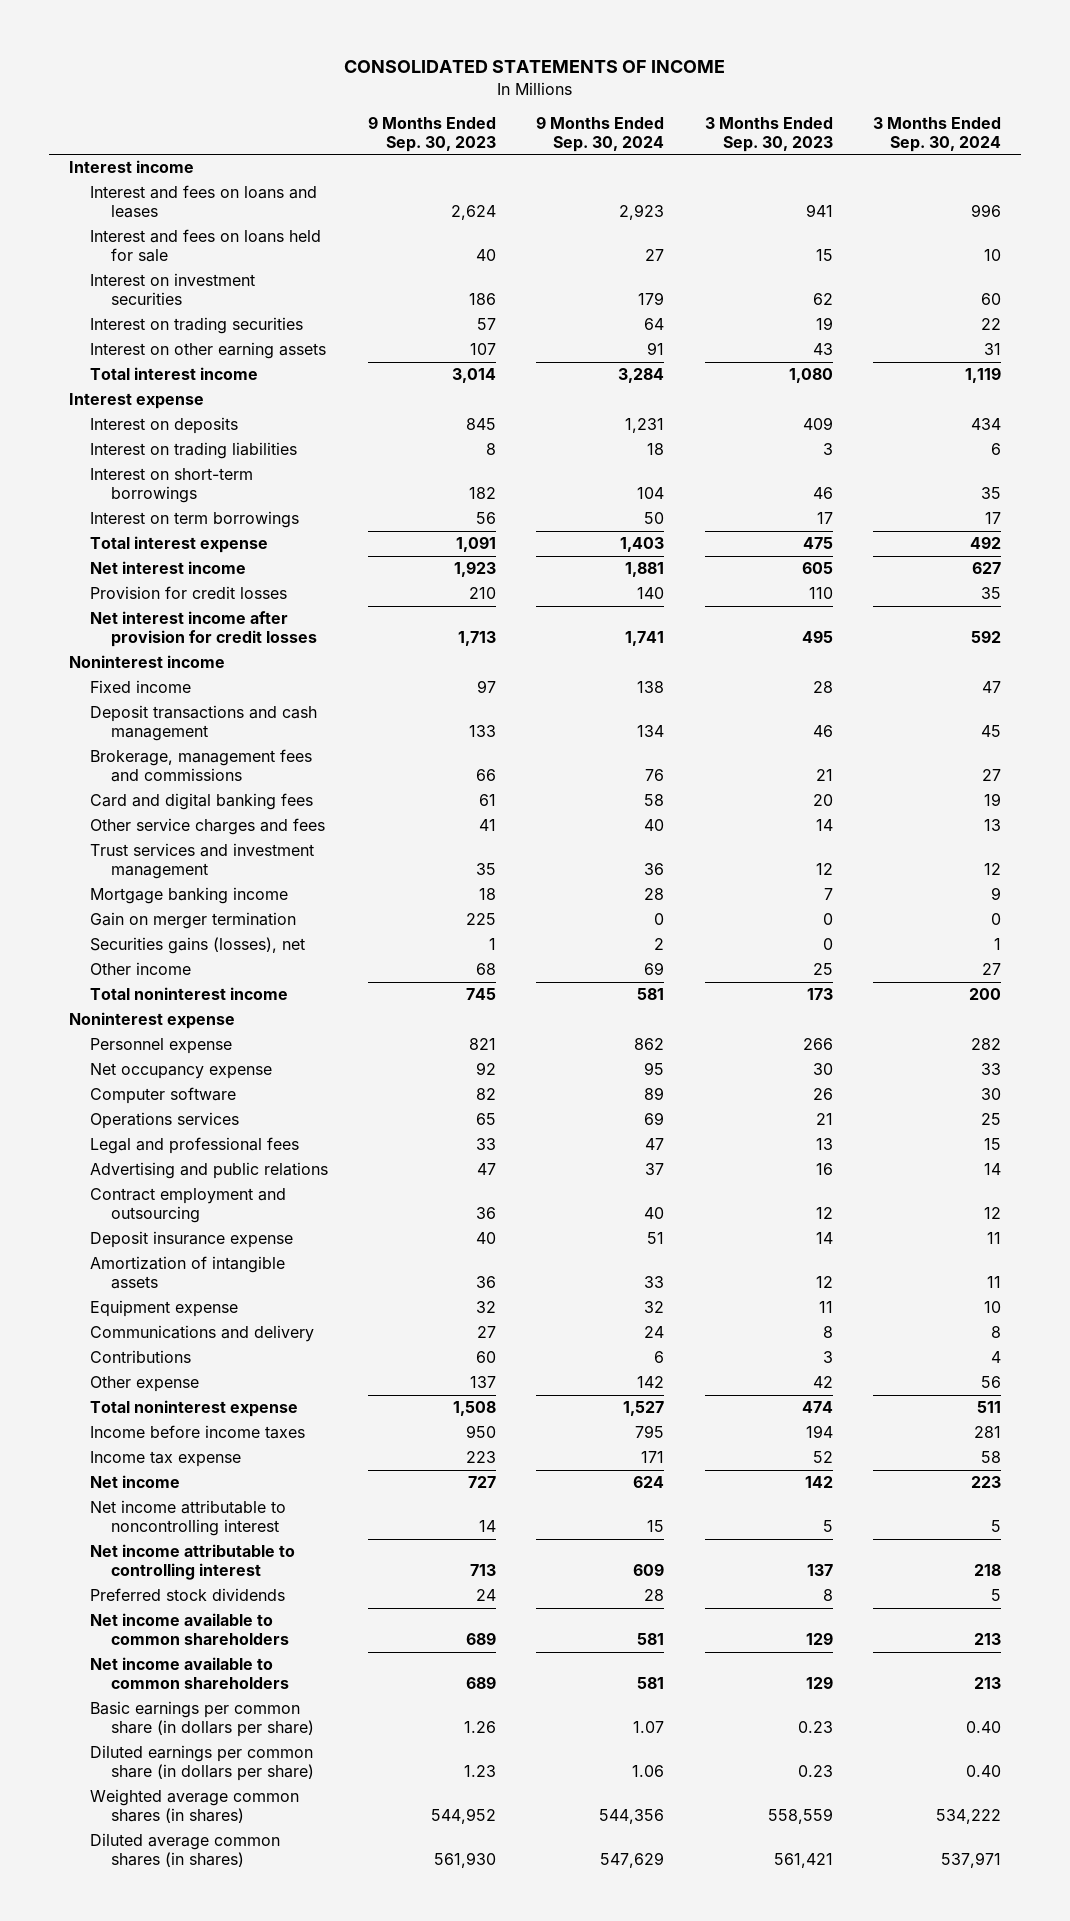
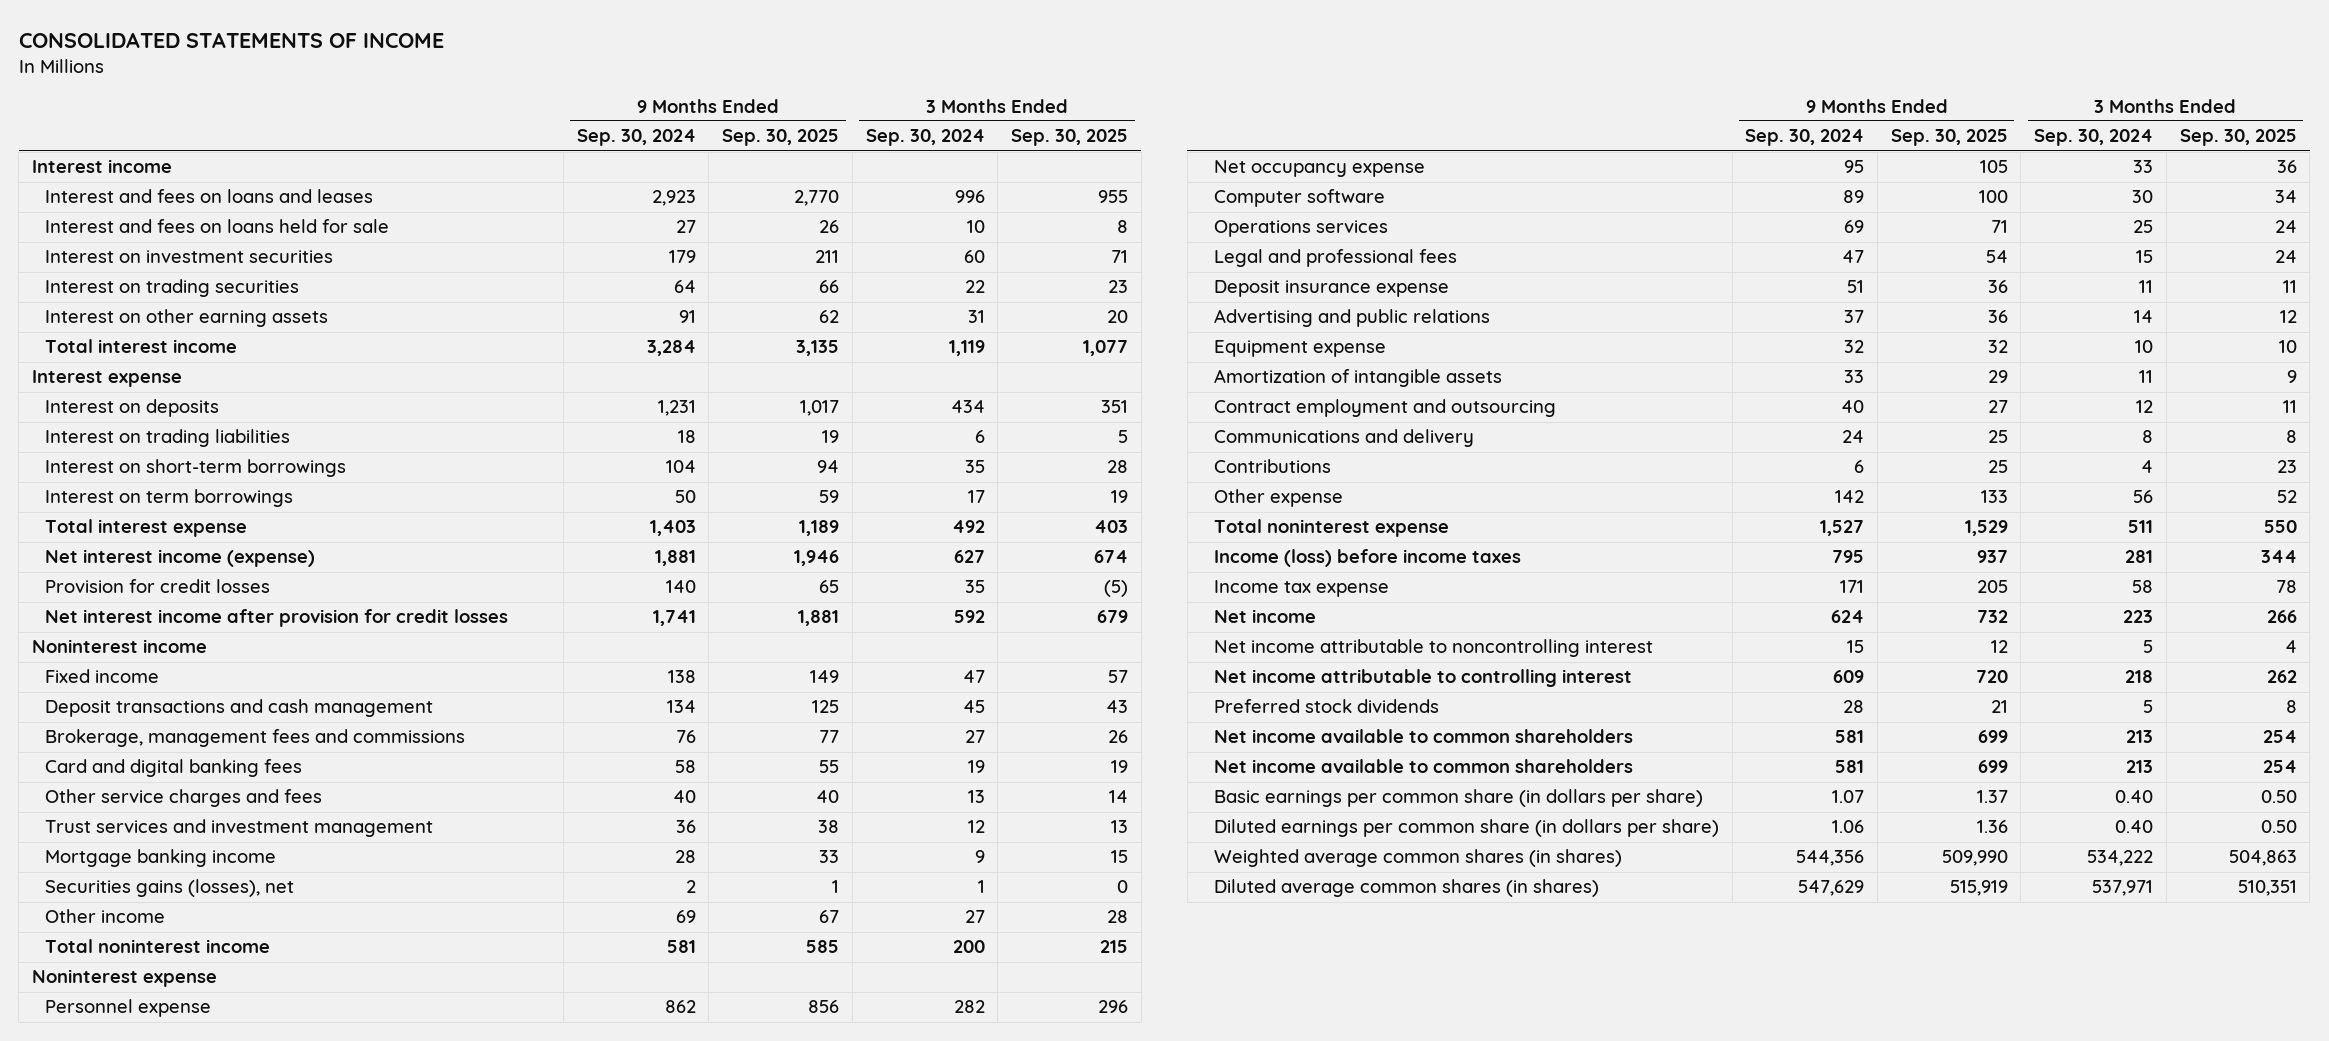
[368,115,497,152] 9 Months Ended Sep. 30, 2023 -> none
[704,116,833,152] 3 Months Ended Sep. 30, 2023 -> none
none -> [722,129,840,147] Sep. 30, 2025
none -> [1010,129,1128,147] Sep. 30, 2025
[89,561,246,575] Net interest income -> [45,549,316,568] Net interest income (expense)
[89,912,296,930] Gain on merger termination -> none
[89,1162,328,1180] Advertising and public relations -> [1213,309,1490,328] Advertising and public relations
[89,1256,285,1290] Amortization of intangible assets -> [1213,369,1502,388] Amortization of intangible assets
[89,1188,286,1224] Contract employment and outsourcing -> [1213,399,1556,418] Contract employment and outsourcing
[89,1425,305,1440] Income before income taxes -> [1213,549,1521,568] Income (loss) before income taxes

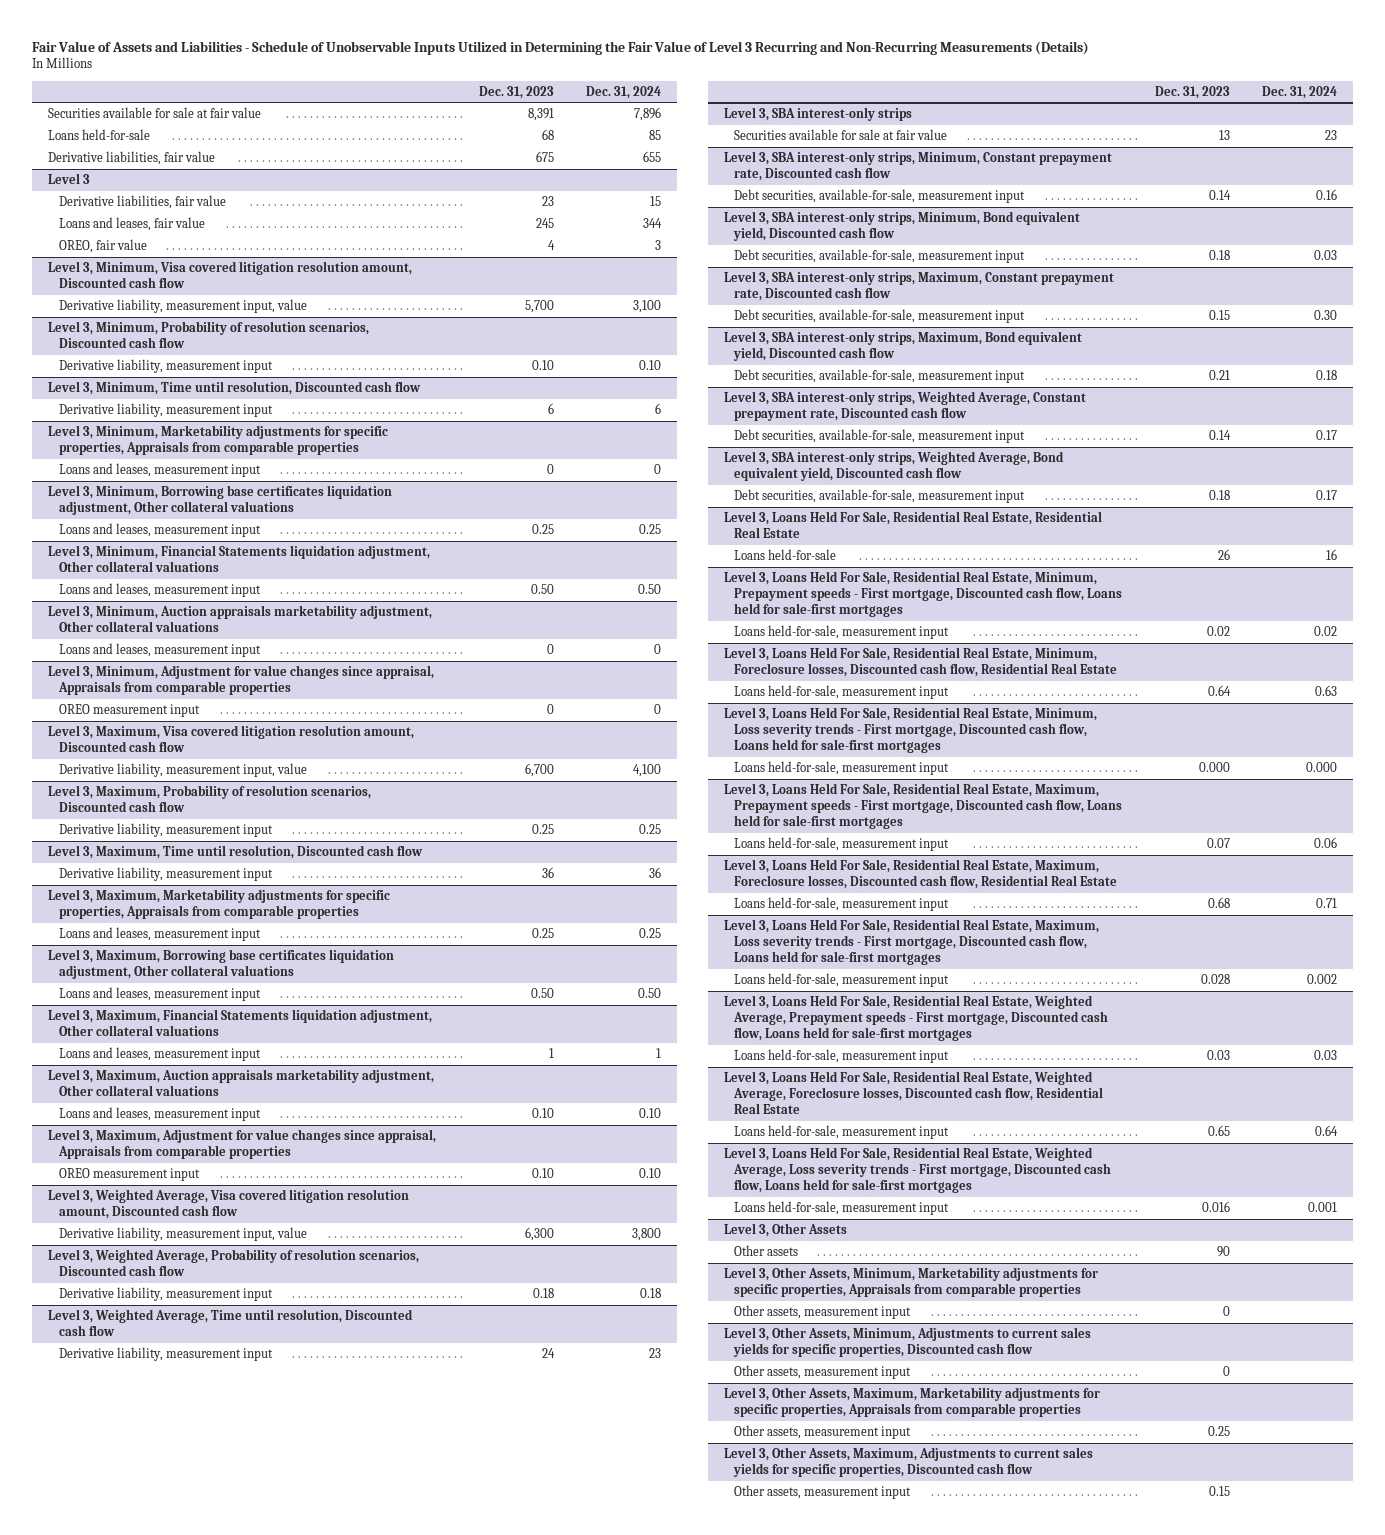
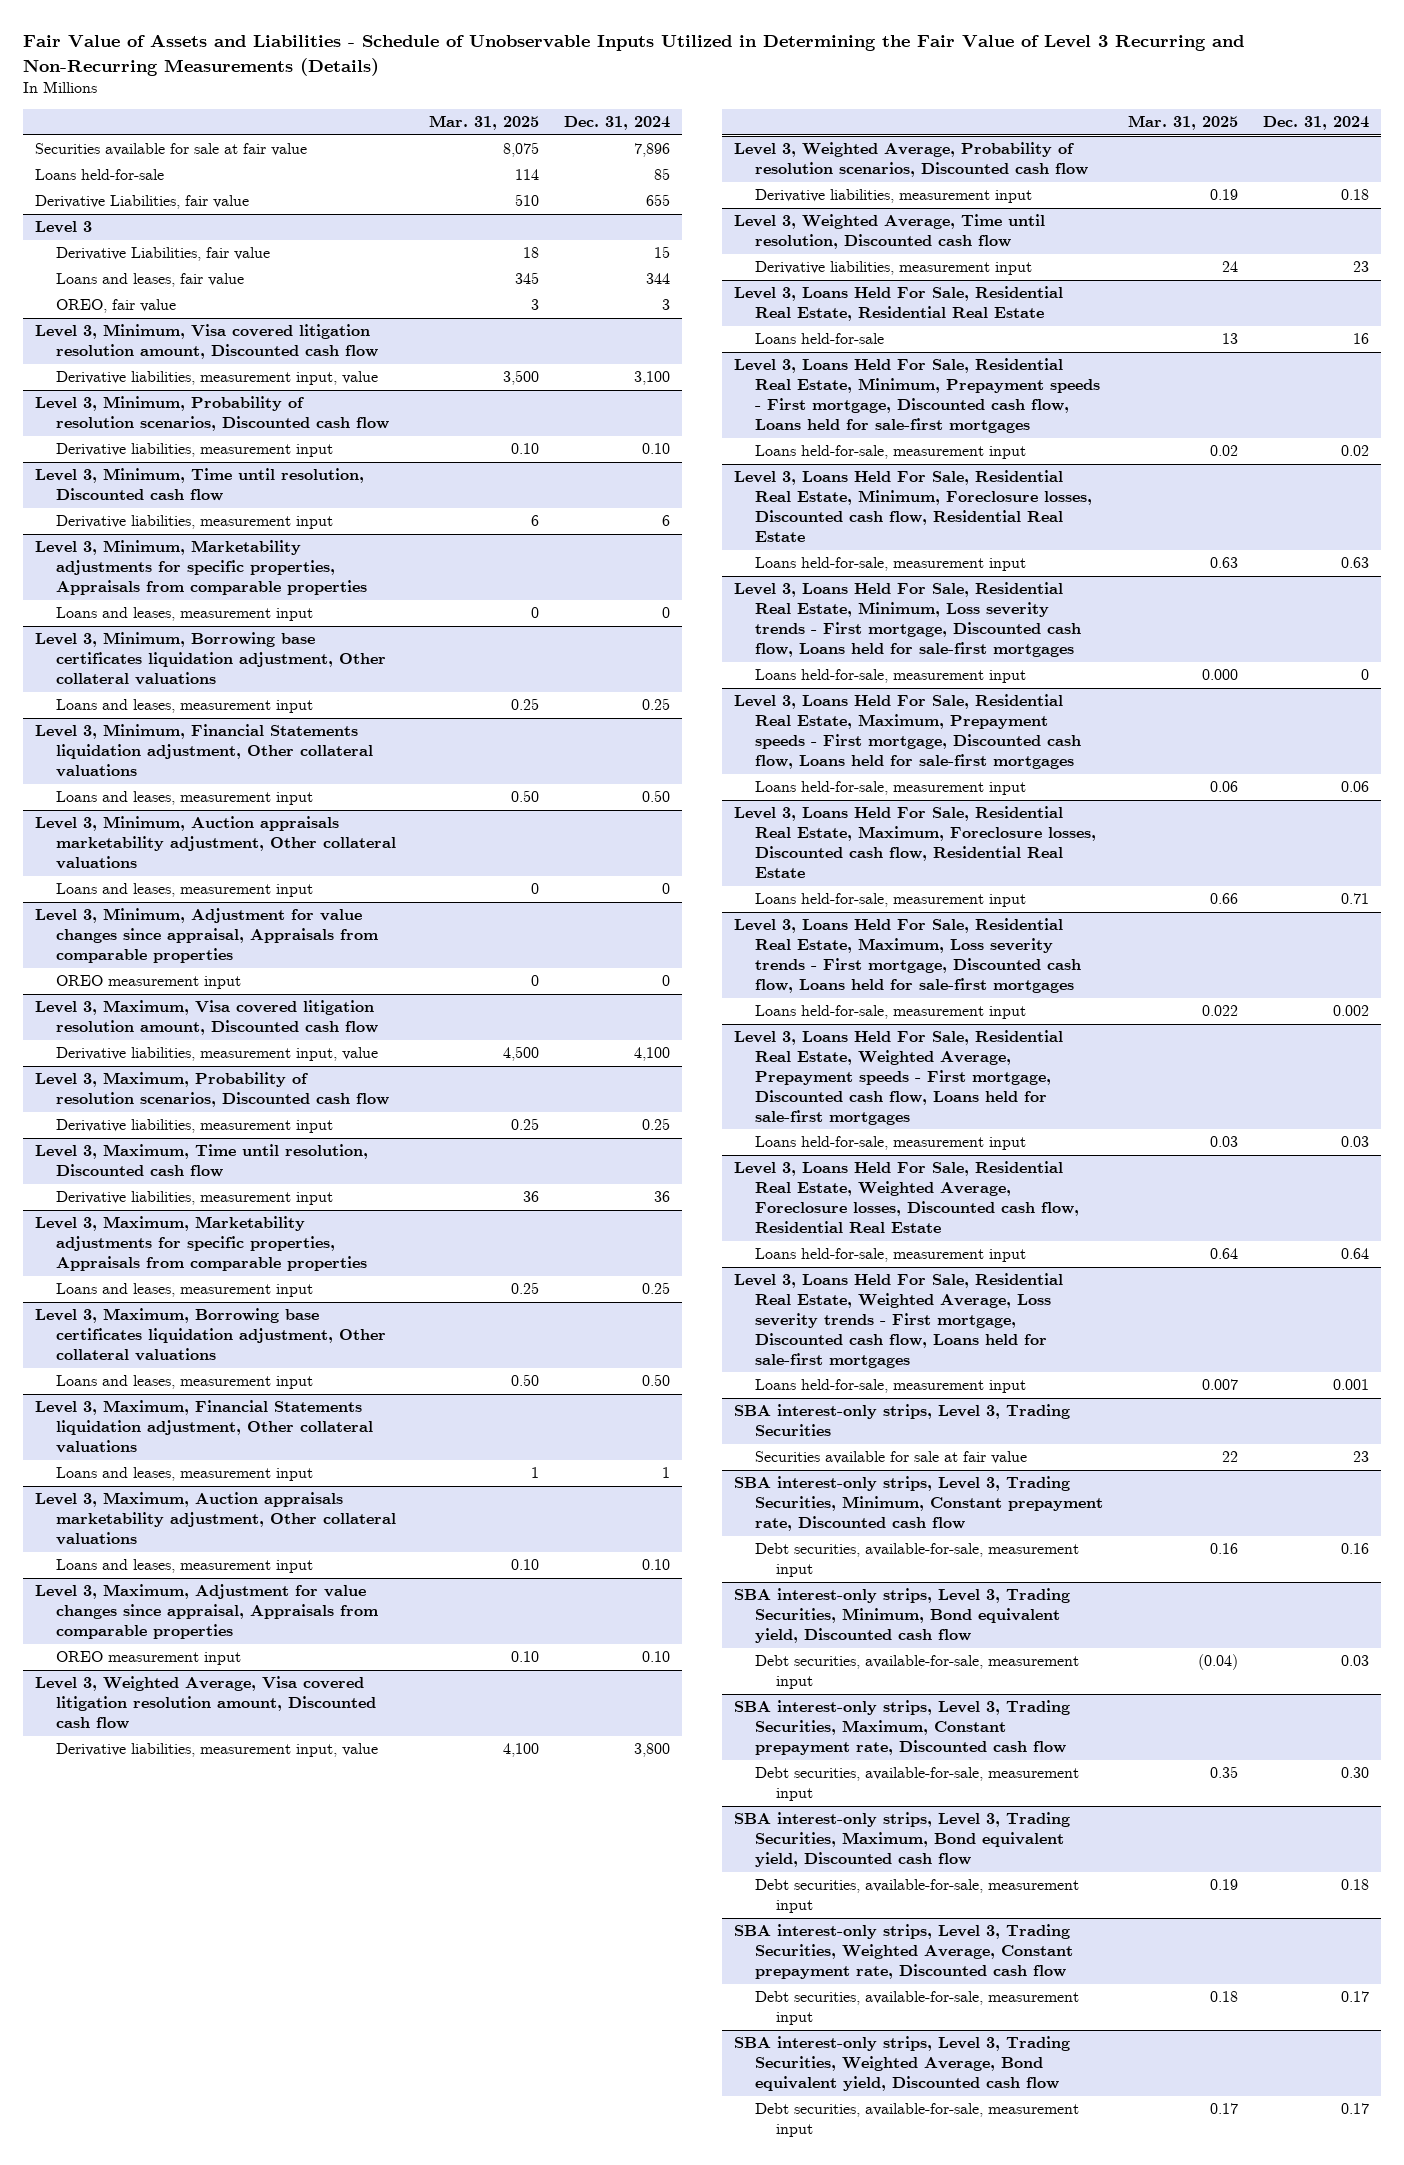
[478,85,554,99] Dec. 31, 2023 -> none
none -> [428,115,539,131] Mar. 31, 2025
[48,151,216,166] Derivative liabilities, fair value -> [35,195,250,210] Derivative Liabilities, fair value
[58,195,226,210] Derivative liabilities, fair value -> [56,247,271,262] Derivative Liabilities, fair value
[58,299,307,314] Derivative liability, measurement input, value -> [56,371,379,386] Derivative liabilities, measurement input, value
[58,359,273,374] Derivative liability, measurement input -> [56,443,334,458] Derivative liabilities, measurement input
[58,403,273,418] Derivative liability, measurement input -> [56,515,334,530] Derivative liabilities, measurement input
[58,763,307,778] Derivative liability, measurement input, value -> [56,1047,379,1062] Derivative liabilities, measurement input, value
[58,823,273,838] Derivative liability, measurement input -> [56,1119,334,1134] Derivative liabilities, measurement input
[58,867,273,882] Derivative liability, measurement input -> [56,1191,334,1206] Derivative liabilities, measurement input
[58,1227,307,1242] Derivative liability, measurement input, value -> [56,1743,379,1758] Derivative liabilities, measurement input, value
[58,1287,273,1302] Derivative liability, measurement input -> [754,189,1032,204] Derivative liabilities, measurement input
[724,107,913,122] Level 3, SBA interest-only strips -> none
[734,129,948,141] Securities available for sale at fair value -> none
[724,151,1113,182] Level 3, SBA interest-only strips, Minimum, Constant prepayment rate, Discounted cash flow -> none
[734,189,1026,204] Debt securities, available-for-sale, measurement input -> none
[724,211,1081,242] Level 3, SBA interest-only strips, Minimum, Bond equivalent yield, Discounted cash flow -> none
[734,249,1026,264] Debt securities, available-for-sale, measurement input -> none
[724,271,1115,302] Level 3, SBA interest-only strips, Maximum, Constant prepayment rate, Discounted cash flow -> none
[734,309,1026,324] Debt securities, available-for-sale, measurement input -> none
[724,331,1083,362] Level 3, SBA interest-only strips, Maximum, Bond equivalent yield, Discounted cash flow -> none
[734,369,1026,384] Debt securities, available-for-sale, measurement input -> none
[724,391,1087,422] Level 3, SBA interest-only strips, Weighted Average, Constant prepayment rate, Discounted cash flow -> none
[734,429,1026,444] Debt securities, available-for-sale, measurement input -> none
[724,451,1065,482] Level 3, SBA interest-only strips, Weighted Average, Bond equivalent yield, Discounted cash flow -> none
[734,489,1026,504] Debt securities, available-for-sale, measurement input -> none
[58,1347,273,1362] Derivative liability, measurement input -> [754,261,1032,276] Derivative liabilities, measurement input
[1305,762,1337,773] 0.000 -> [1360,669,1369,681] 0
[724,1223,848,1238] Level 3, Other Assets -> none
[734,1245,799,1257] Other assets -> none
[724,1267,1099,1298] Level 3, Other Assets, Minimum, Marketability adjustments for specific properties, Appraisals from comparable properties -> none
[734,1305,912,1320] Other assets, measurement input -> none
[724,1327,1092,1358] Level 3, Other Assets, Minimum, Adjustments to current sales yields for specific properties, Discounted cash flow -> none
[734,1365,912,1380] Other assets, measurement input -> none
[724,1387,1101,1418] Level 3, Other Assets, Maximum, Marketability adjustments for specific properties, Appraisals from comparable properties -> none
[734,1425,912,1440] Other assets, measurement input -> none
[724,1447,1094,1478] Level 3, Other Assets, Maximum, Adjustments to current sales yields for specific properties, Discounted cash flow -> none
[734,1485,912,1500] Other assets, measurement input -> none
none -> [734,1404,1071,1437] SBA interest-only strips, Level 3, Trading Securities
none -> [754,1451,1027,1465] Securities available for sale at fair value
none -> [734,1476,1103,1532] SBA interest-only strips, Level 3, Trading Securities, Minimum, Constant prepayment rate, Discounted cash flow
none -> [754,1543,1079,1578] Debt securities, available-for-sale, measurement input
none -> [734,1588,1071,1644] SBA interest-only strips, Level 3, Trading Securities, Minimum, Bond equivalent yield, Discounted cash flow
none -> [754,1655,1079,1690] Debt securities, available-for-sale, measurement input
none -> [734,1700,1071,1756] SBA interest-only strips, Level 3, Trading Securities, Maximum, Constant prepayment rate, Discounted cash flow
none -> [754,1767,1079,1802] Debt securities, available-for-sale, measurement input
none -> [734,1812,1071,1868] SBA interest-only strips, Level 3, Trading Securities, Maximum, Bond equivalent yield, Discounted cash flow
none -> [754,1879,1079,1914] Debt securities, available-for-sale, measurement input
none -> [734,1924,1073,1980] SBA interest-only strips, Level 3, Trading Securities, Weighted Average, Constant prepayment rate, Discounted cash flow
none -> [754,1991,1079,2026] Debt securities, available-for-sale, measurement input
none -> [734,2036,1071,2092] SBA interest-only strips, Level 3, Trading Securities, Weighted Average, Bond equivalent yield, Discounted cash flow
none -> [754,2103,1079,2138] Debt securities, available-for-sale, measurement input

